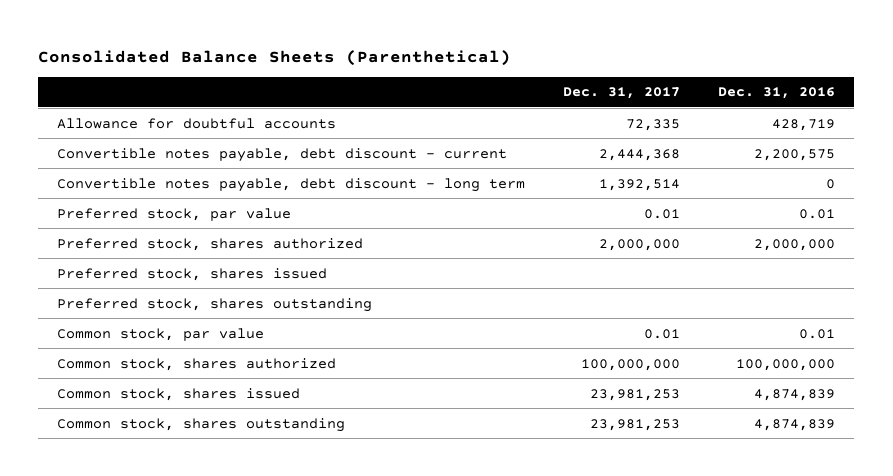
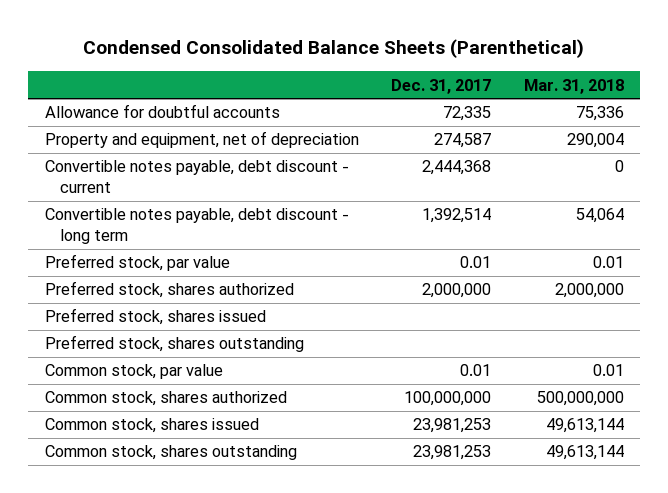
[38,49,512,66] Consolidated Balance Sheets (Parenthetical) -> [83,39,585,59] Condensed Consolidated Balance Sheets (Parenthetical)
[718,87,836,100] Dec. 31, 2016 -> none
none -> [523,78,624,94] Mar. 31, 2018
none -> [44,131,359,149] Property and equipment, net of depreciation

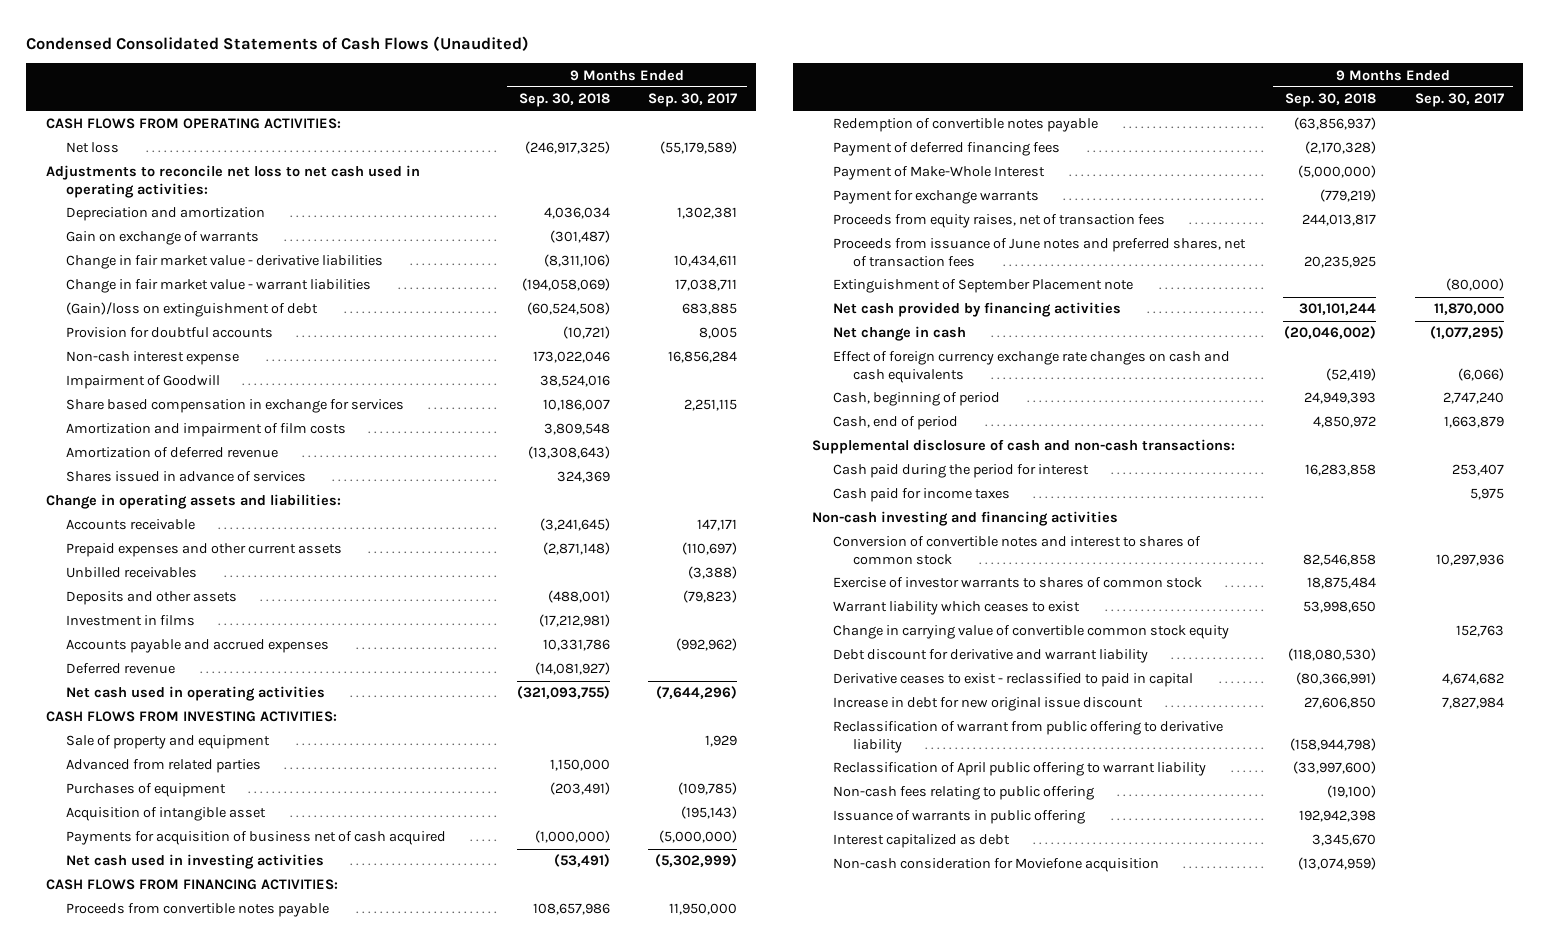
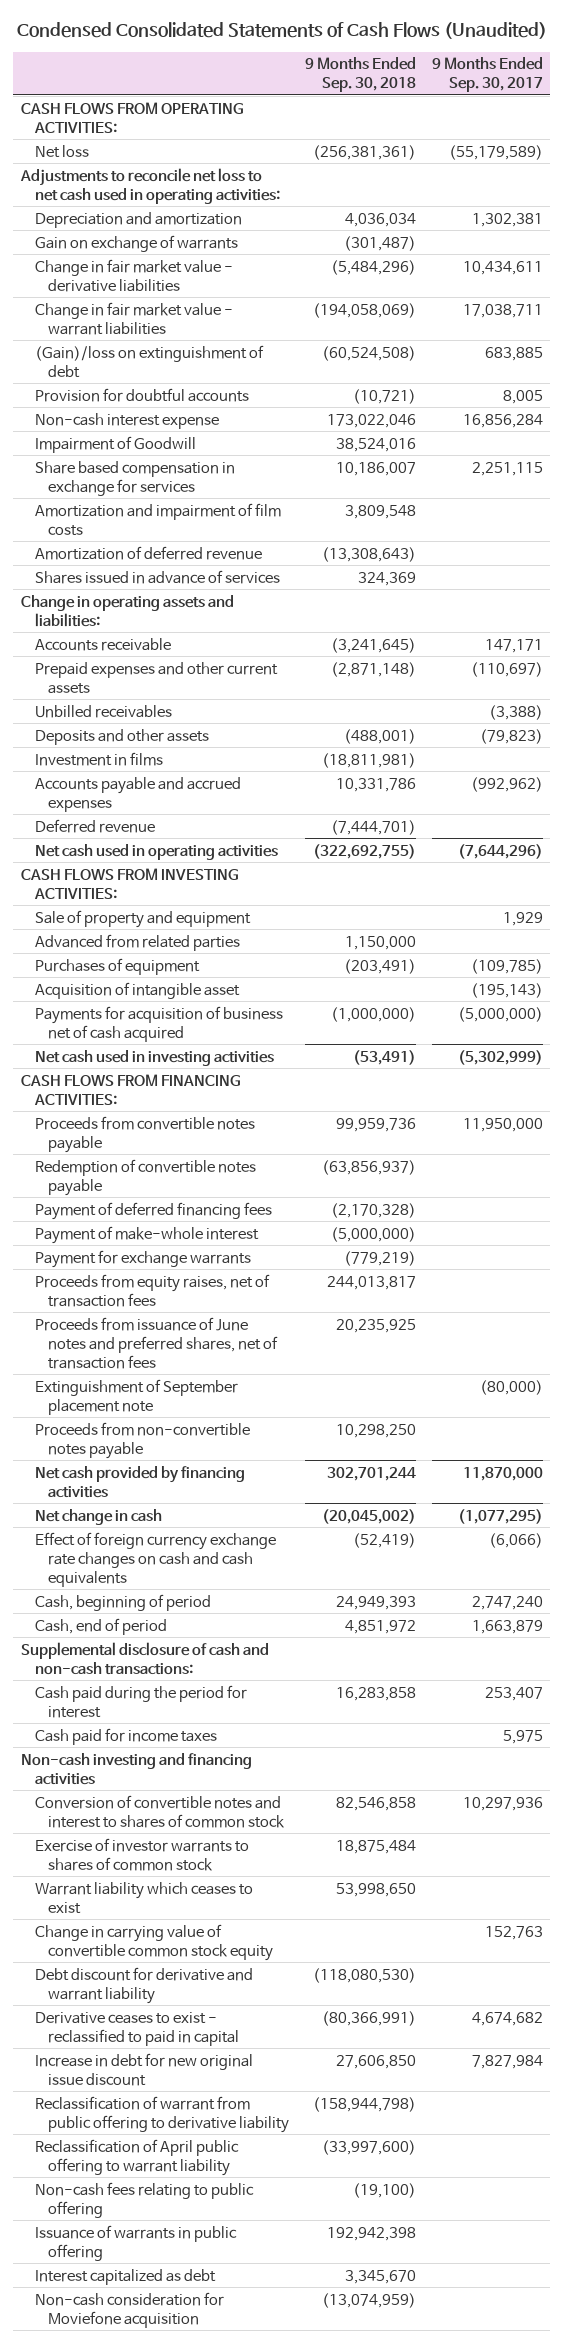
[524,141,610,155] (246,917,325) -> [313,144,417,160] (256,381,361)
[543,254,610,268] (8,311,106) -> [331,259,417,275] (5,484,296)
[538,614,610,628] (17,212,981) -> [322,752,417,768] (18,811,981)
[534,662,610,676] (14,081,927) -> [331,819,417,835] (7,444,701)
[516,686,610,700] (321,093,755) -> [313,843,417,859] (322,692,755)
[532,903,610,916] 108,657,986 -> [336,1117,417,1132] 99,959,736
[832,166,1045,181] Payment of Make-Whole Interest -> [34,1225,259,1244] Payment of make-whole interest
[832,279,1133,294] Extinguishment of September Placement note -> [34,1378,238,1415] Extinguishment of September placement note
none -> [34,1421,250,1459] Proceeds from non-convertible notes payable
[1299,303,1377,316] 301,101,244 -> [327,1466,417,1481] 302,701,244
[1284,326,1377,340] (20,046,002) -> [322,1508,417,1524] (20,045,002)
[1313,416,1377,429] 4,850,972 -> [345,1619,417,1634] 4,851,972

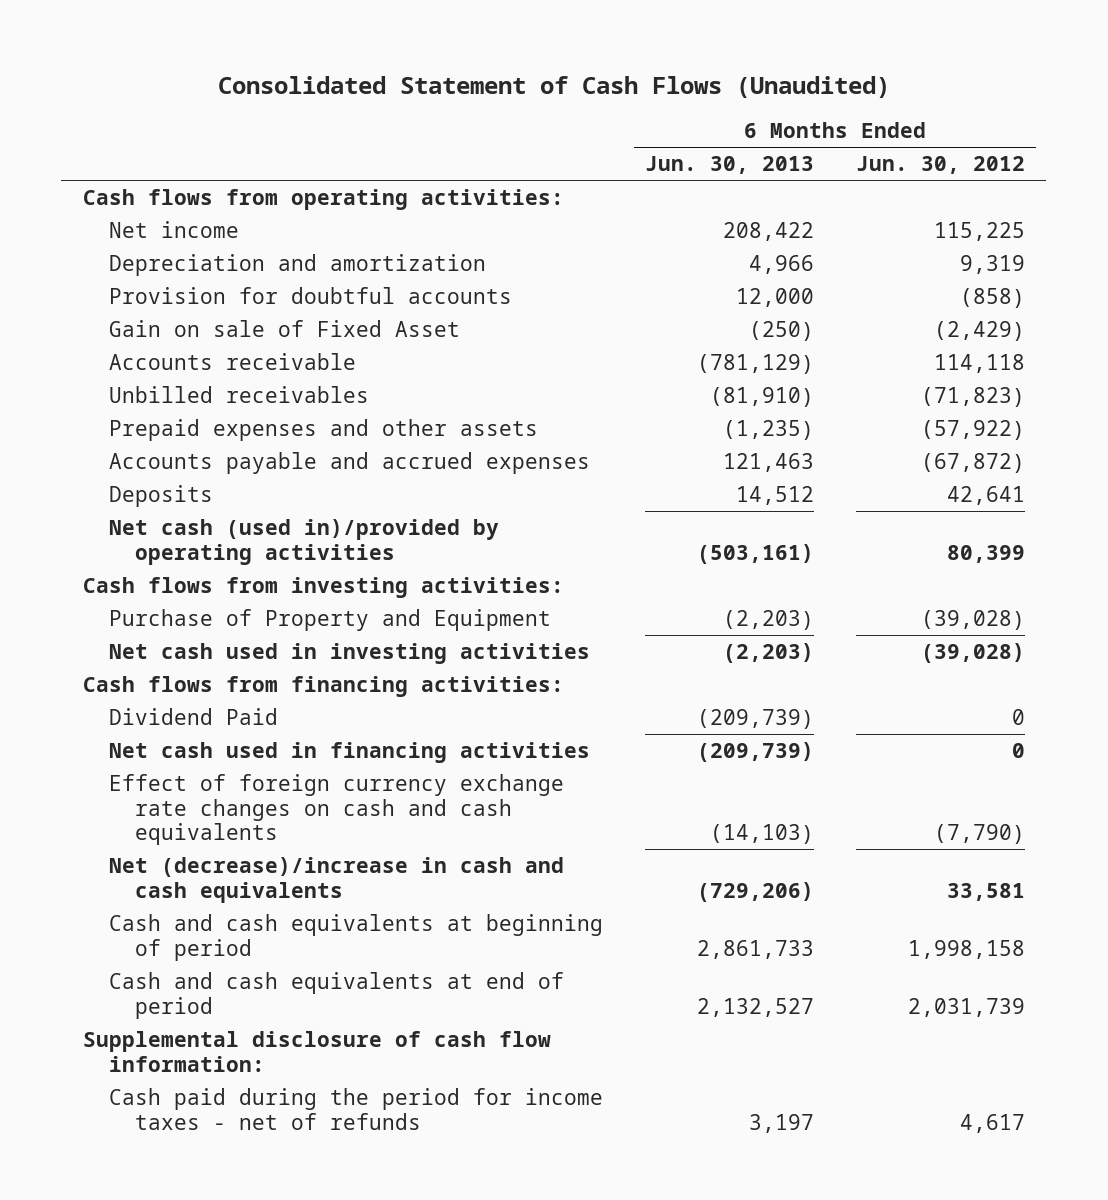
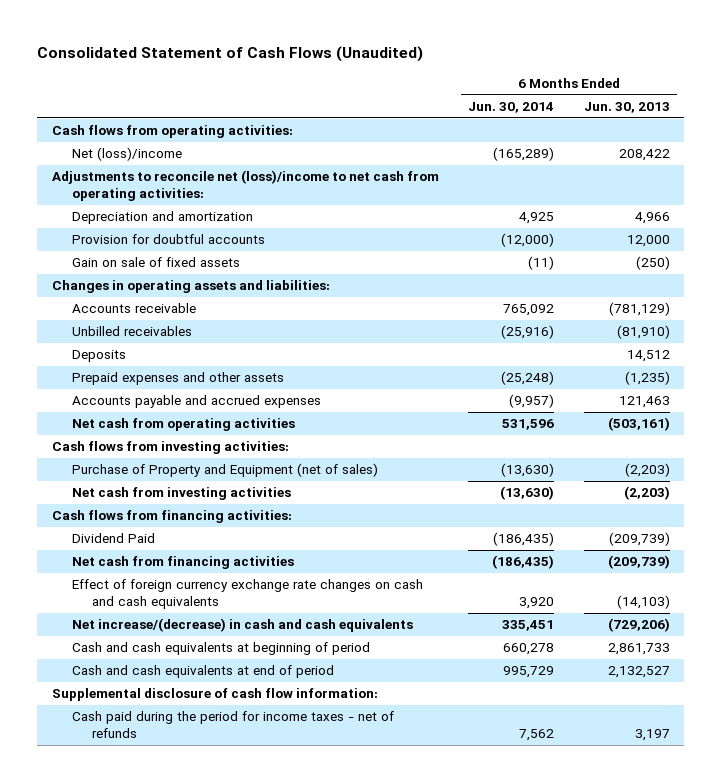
[855,156,1025,175] Jun. 30, 2012 -> none
none -> [468,102,555,114] Jun. 30, 2014
[108,220,239,238] Net income -> [71,147,182,162] Net (loss)/income
none -> [51,170,439,202] Adjustments to reconcile net (loss)/income to net cash from operating activities:
[108,319,460,337] Gain on sale of Fixed Asset -> [71,257,240,268] Gain on sale of fixed assets
none -> [51,280,330,294] Changes in operating assets and liabilities:
[108,484,213,507] Deposits -> [71,350,126,363] Deposits
[108,518,499,565] Net cash (used in)/provided by operating activities -> [71,418,295,432] Net cash from operating activities
[108,608,551,631] Purchase of Property and Equipment -> [71,463,378,478] Purchase of Property and Equipment (net of sales)
[108,642,590,664] Net cash used in investing activities -> [71,487,291,501] Net cash from investing activities
[108,741,590,763] Net cash used in financing activities -> [71,556,294,570] Net cash from financing activities
[108,856,564,903] Net (decrease)/increase in cash and cash equivalents -> [71,618,413,633] Net increase/(decrease) in cash and cash equivalents

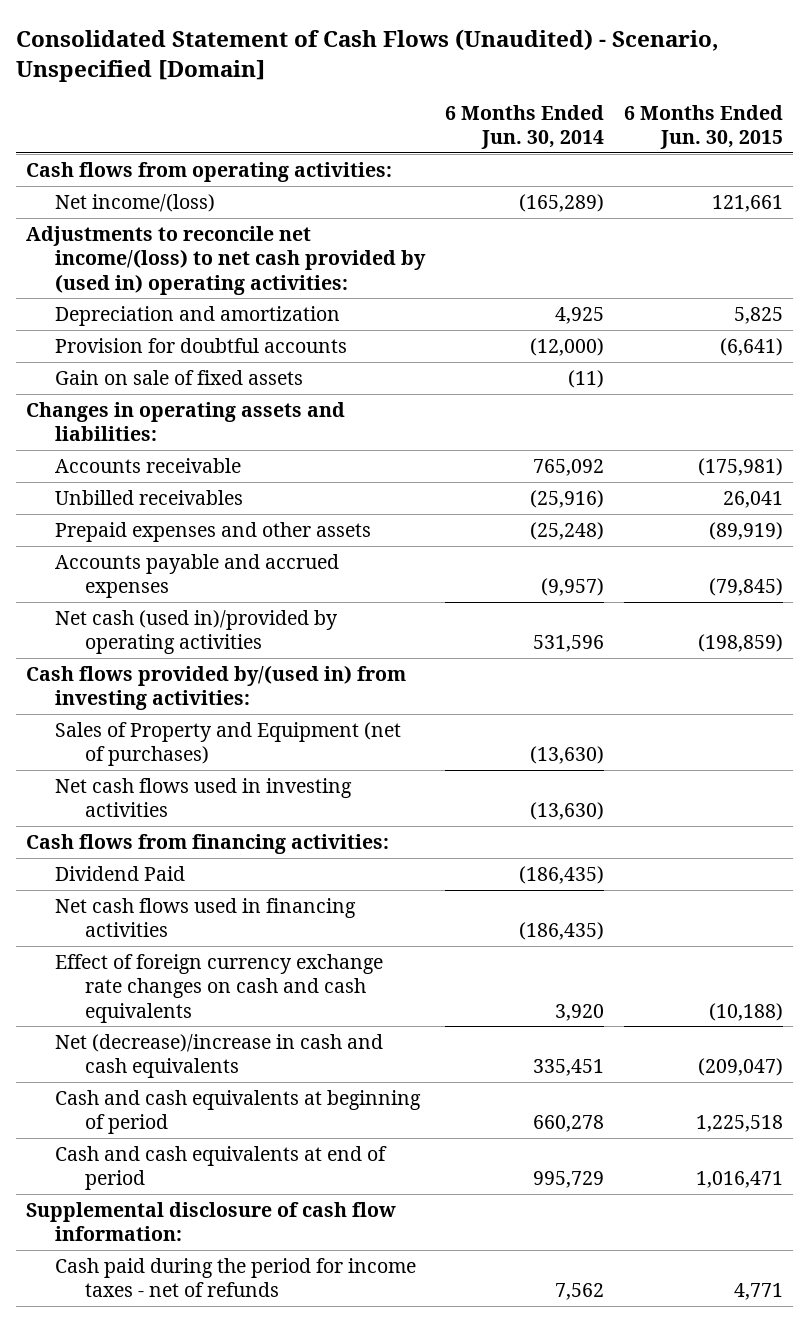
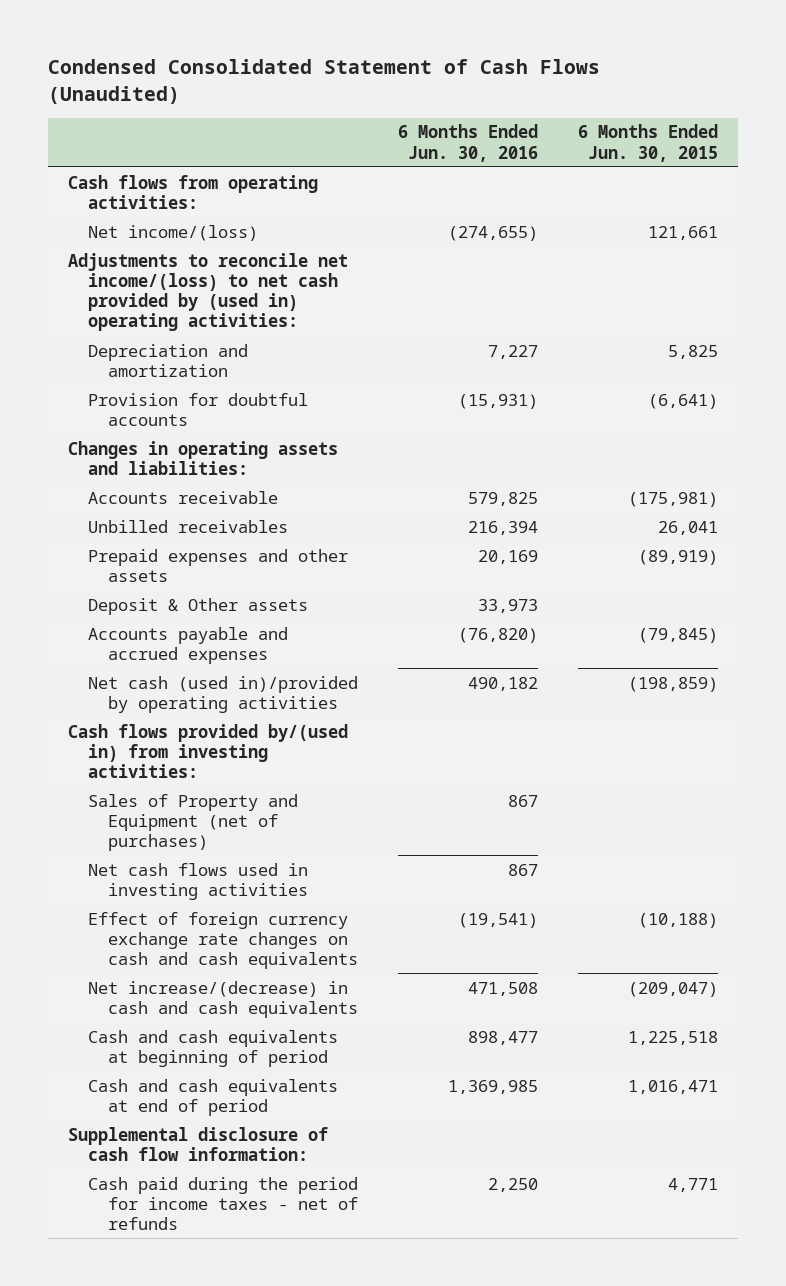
[16,28,720,83] Consolidated Statement of Cash Flows (Unaudited) - Scenario, Unspecified [Domain] -> [47,59,600,104] Condensed Consolidated Statement of Cash Flows (Unaudited)
[445,104,605,149] 6 Months Ended Jun. 30, 2014 -> none
none -> [398,124,539,162] 6 Months Ended Jun. 30, 2016
[55,369,304,385] Gain on sale of fixed assets -> none
none -> [87,597,308,615] Deposit & Other assets
[26,833,390,854] Cash flows from financing activities: -> none
[55,865,186,881] Dividend Paid -> none
[55,897,357,938] Net cash flows used in financing activities -> none
[55,1033,384,1079] Net (decrease)/increase in cash and cash equivalents -> [87,980,358,1018] Net increase/(decrease) in cash and cash equivalents

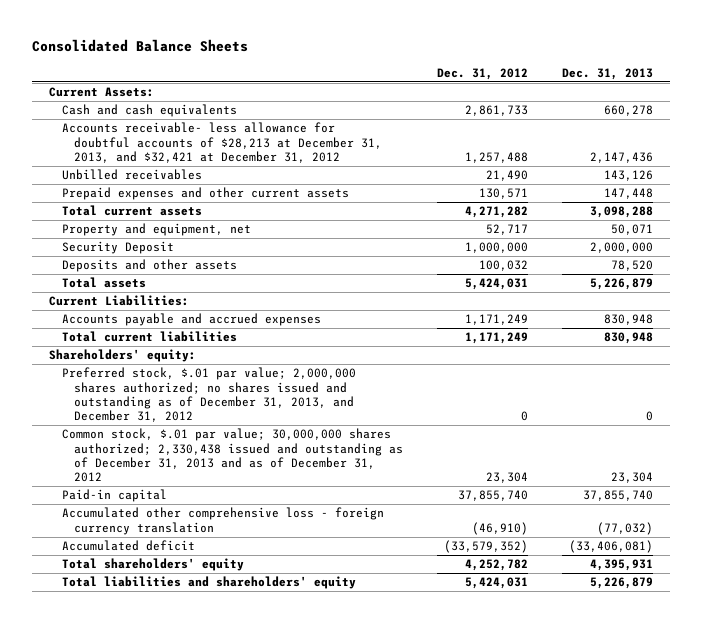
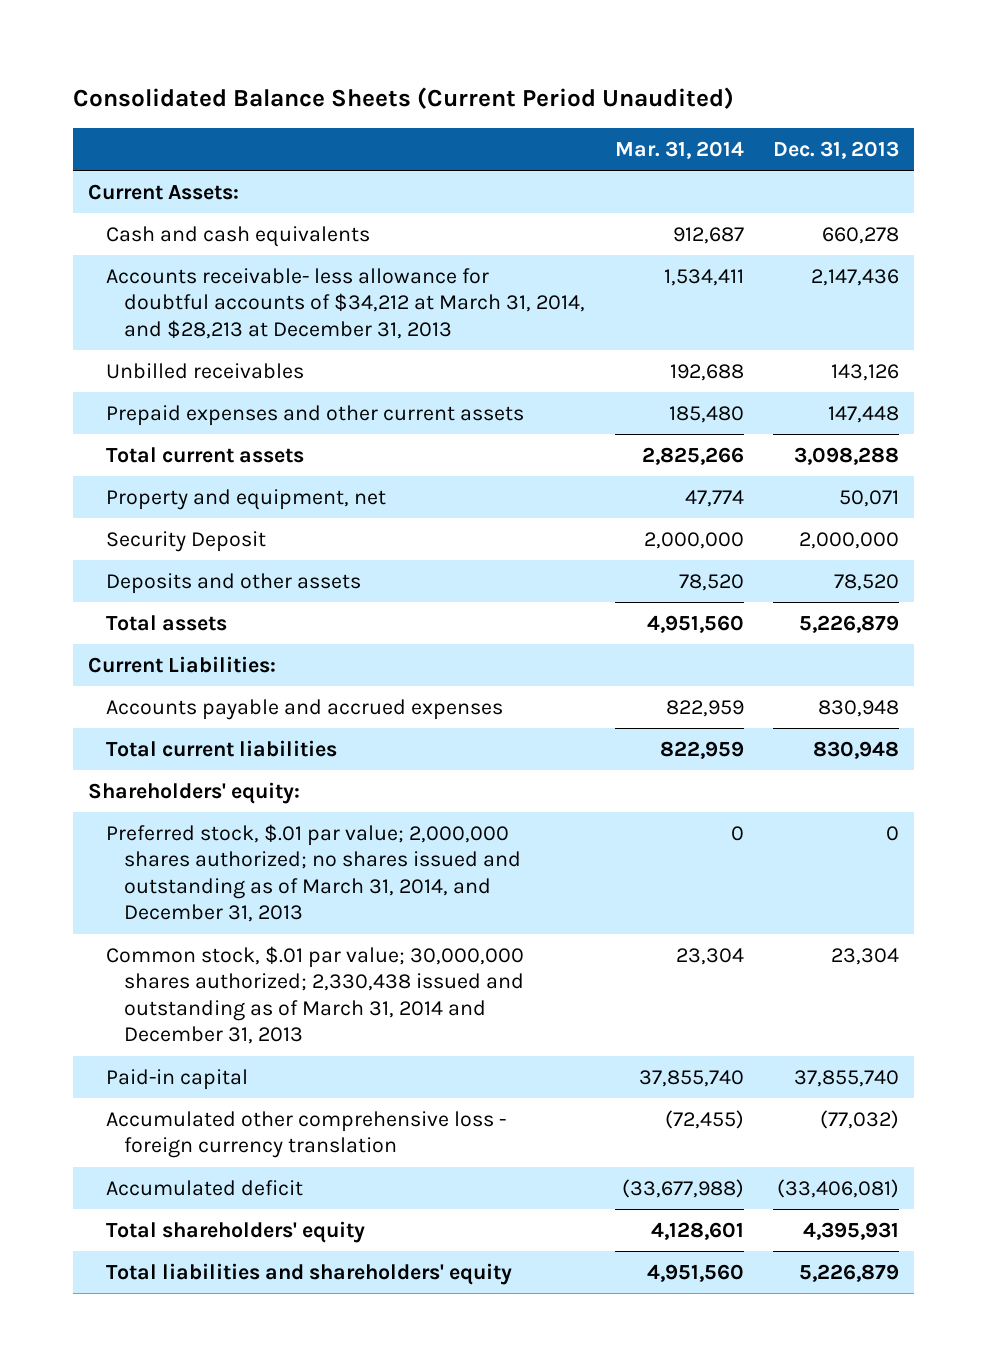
[32,39,249,53] Consolidated Balance Sheets -> [73,87,735,110] Consolidated Balance Sheets (Current Period Unaudited)
[437,67,529,80] Dec. 31, 2012 -> none
none -> [614,140,744,159] Mar. 31, 2014
[61,122,383,163] Accounts receivable- less allowance for doubtful accounts of $28,213 at December 31, 2013, and $32,421 at December 31, 2012 -> [105,267,585,339] Accounts receivable- less allowance for doubtful accounts of $34,212 at March 31, 2014, and $28,213 at December 31, 2013
[61,367,356,423] Preferred stock, $.01 par value; 2,000,000 shares authorized; no shares issued and outstanding as of December 31, 2013, and December 31, 2012 -> [105,823,521,923] Preferred stock, $.01 par value; 2,000,000 shares authorized; no shares issued and outstanding as of March 31, 2014, and December 31, 2013
[61,428,404,483] Common stock, $.01 par value; 30,000,000 shares authorized; 2,330,438 issued and outstanding as of December 31, 2013 and as of December 31, 2012 -> [105,945,524,1045] Common stock, $.01 par value; 30,000,000 shares authorized; 2,330,438 issued and outstanding as of March 31, 2014 and December 31, 2013

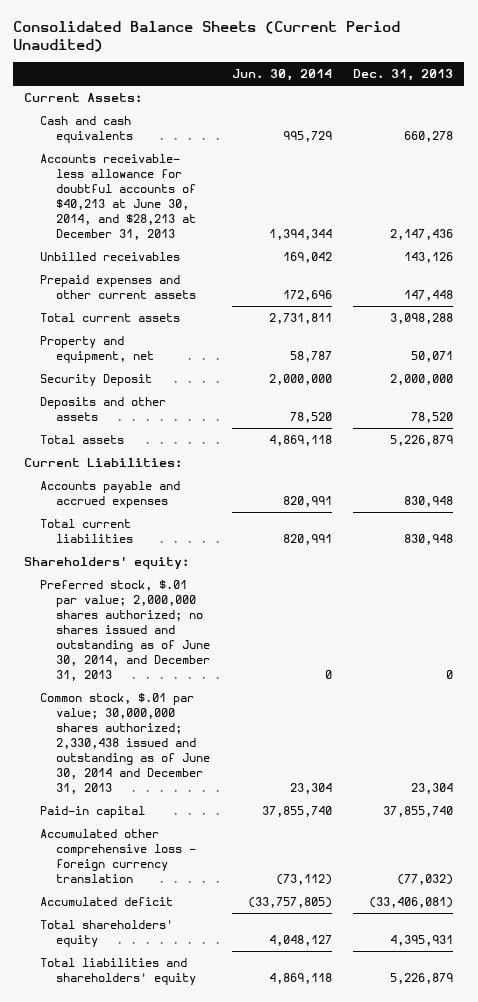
[614,140,744,159] Mar. 31, 2014 -> none
none -> [231,69,332,82] Jun. 30, 2014
[105,267,585,339] Accounts receivable- less allowance for doubtful accounts of $34,212 at March 31, 2014, and $28,213 at December 31, 2013 -> [40,154,196,241] Accounts receivable- less allowance for doubtful accounts of $40,213 at June 30, 2014, and $28,213 at December 31, 2013
[105,823,521,923] Preferred stock, $.01 par value; 2,000,000 shares authorized; no shares issued and outstanding as of March 31, 2014, and December 31, 2013 -> [40,580,210,682] Preferred stock, $.01 par value; 2,000,000 shares authorized; no shares issued and outstanding as of June 30, 2014, and December 31, 2013
[105,945,524,1045] Common stock, $.01 par value; 30,000,000 shares authorized; 2,330,438 issued and outstanding as of March 31, 2014 and December 31, 2013 -> [40,693,210,795] Common stock, $.01 par value; 30,000,000 shares authorized; 2,330,438 issued and outstanding as of June 30, 2014 and December 31, 2013

